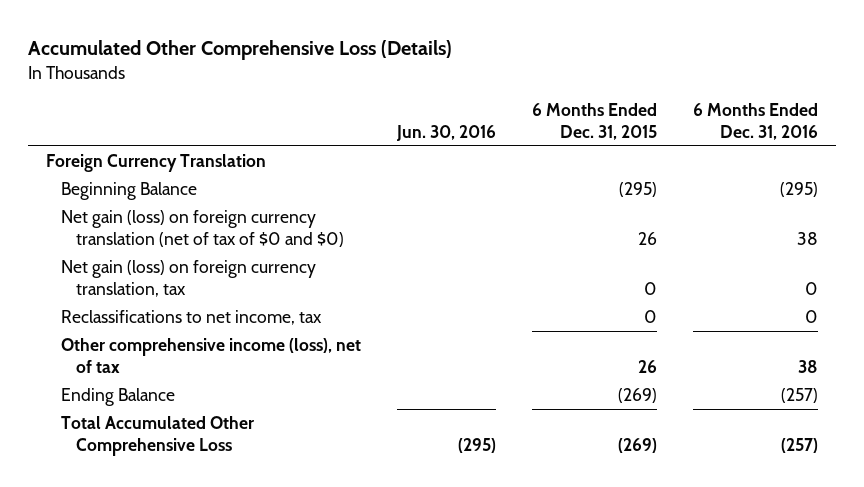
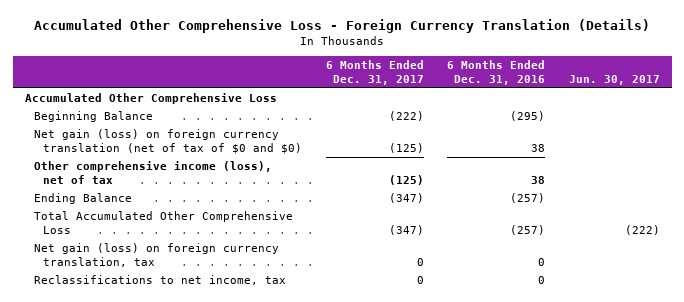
[28,40,453,61] Accumulated Other Comprehensive Loss (Details) -> [34,18,651,33] Accumulated Other Comprehensive Loss - Foreign Currency Translation (Details)
[395,124,496,141] Jun. 30, 2016 -> none
[531,103,657,140] 6 Months Ended Dec. 31, 2015 -> none
none -> [325,60,424,85] 6 Months Ended Dec. 31, 2017
none -> [568,74,660,85] Jun. 30, 2017
[46,154,267,173] Foreign Currency Translation -> none
none -> [24,93,277,105] Accumulated Other Comprehensive Loss
[61,260,317,297] Net gain (loss) on foreign currency translation, tax -> [33,243,279,267] Net gain (loss) on foreign currency translation, tax
[61,310,323,326] Reclassifications to net income, tax -> [33,275,286,286] Reclassifications to net income, tax

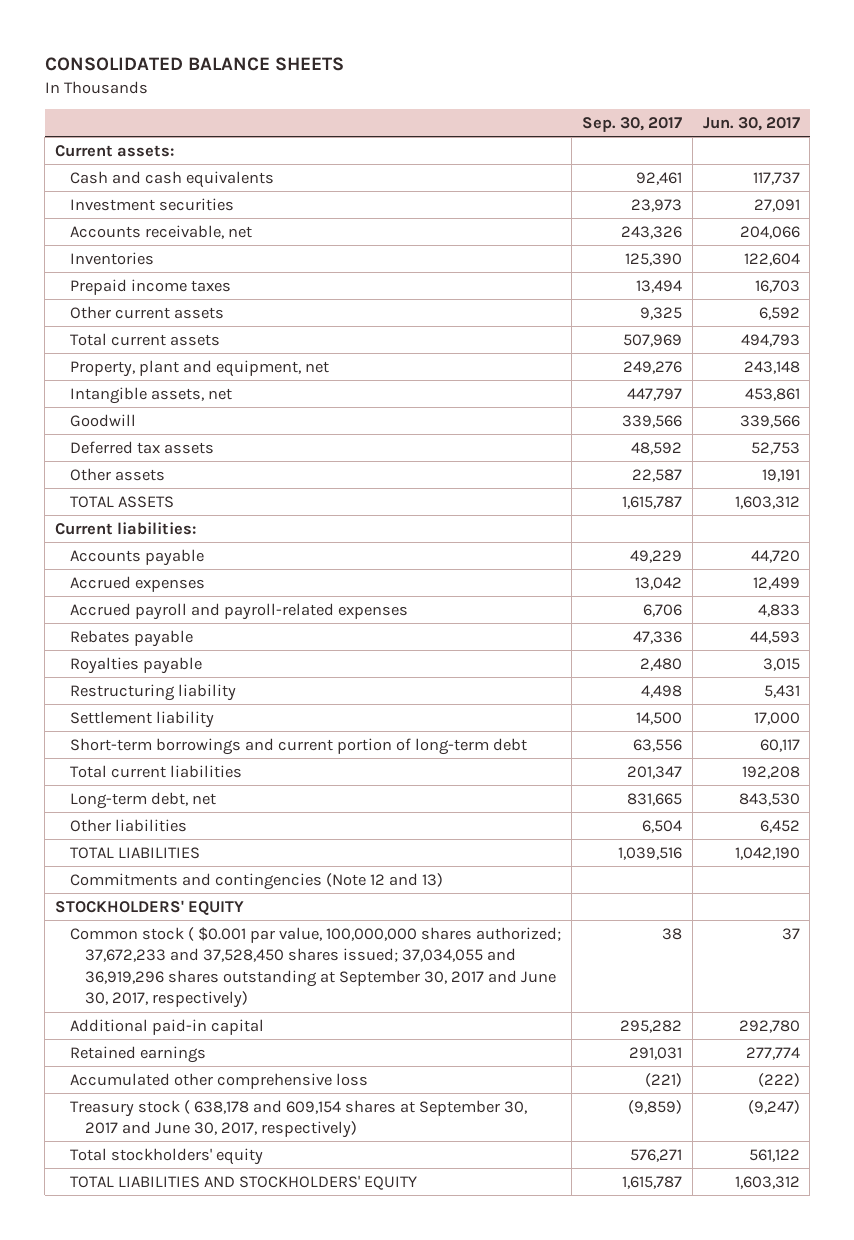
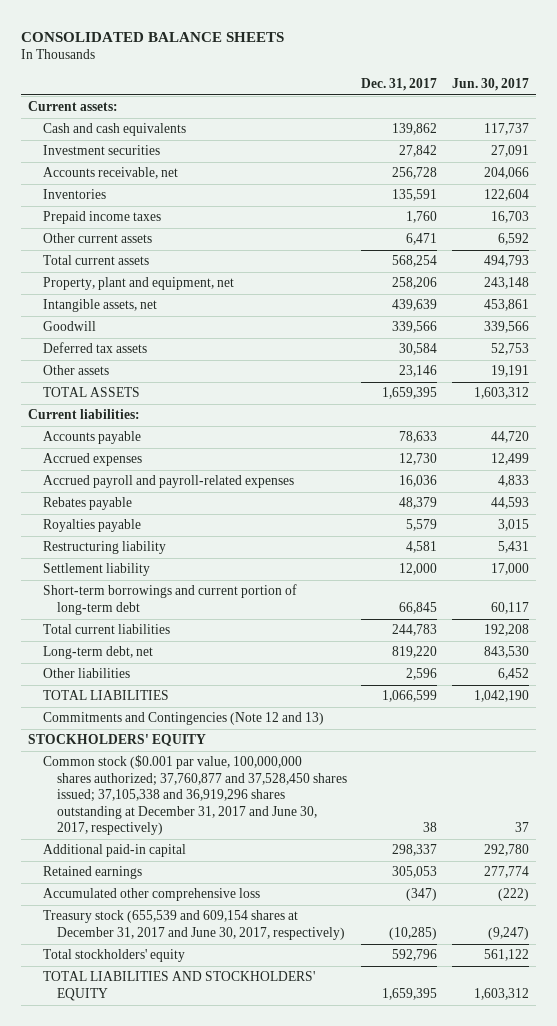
[581,117,682,133] Sep. 30, 2017 -> none
none -> [361,78,438,92] Dec. 31, 2017
[70,872,444,890] Commitments and contingencies (Note 12 and 13) -> [42,712,324,726] Commitments and Contingencies (Note 12 and 13)
[70,926,562,1009] Common stock ( $0.001 par value, 100,000,000 shares authorized; 37,672,233 and 37,528,450 shares issued; 37,034,055 and 36,919,296 shares outstanding at September 30, 2017 and June 30, 2017, respectively) -> [42,755,348,835] Common stock ($0.001 par value, 100,000,000 shares authorized; 37,760,877 and 37,528,450 shares issued; 37,105,338 and 36,919,296 shares outstanding at December 31, 2017 and June 30, 2017, respectively)
[70,1099,528,1139] Treasury stock ( 638,178 and 609,154 shares at September 30, 2017 and June 30, 2017, respectively) -> [42,910,346,940] Treasury stock (655,539 and 609,154 shares at December 31, 2017 and June 30, 2017, respectively)

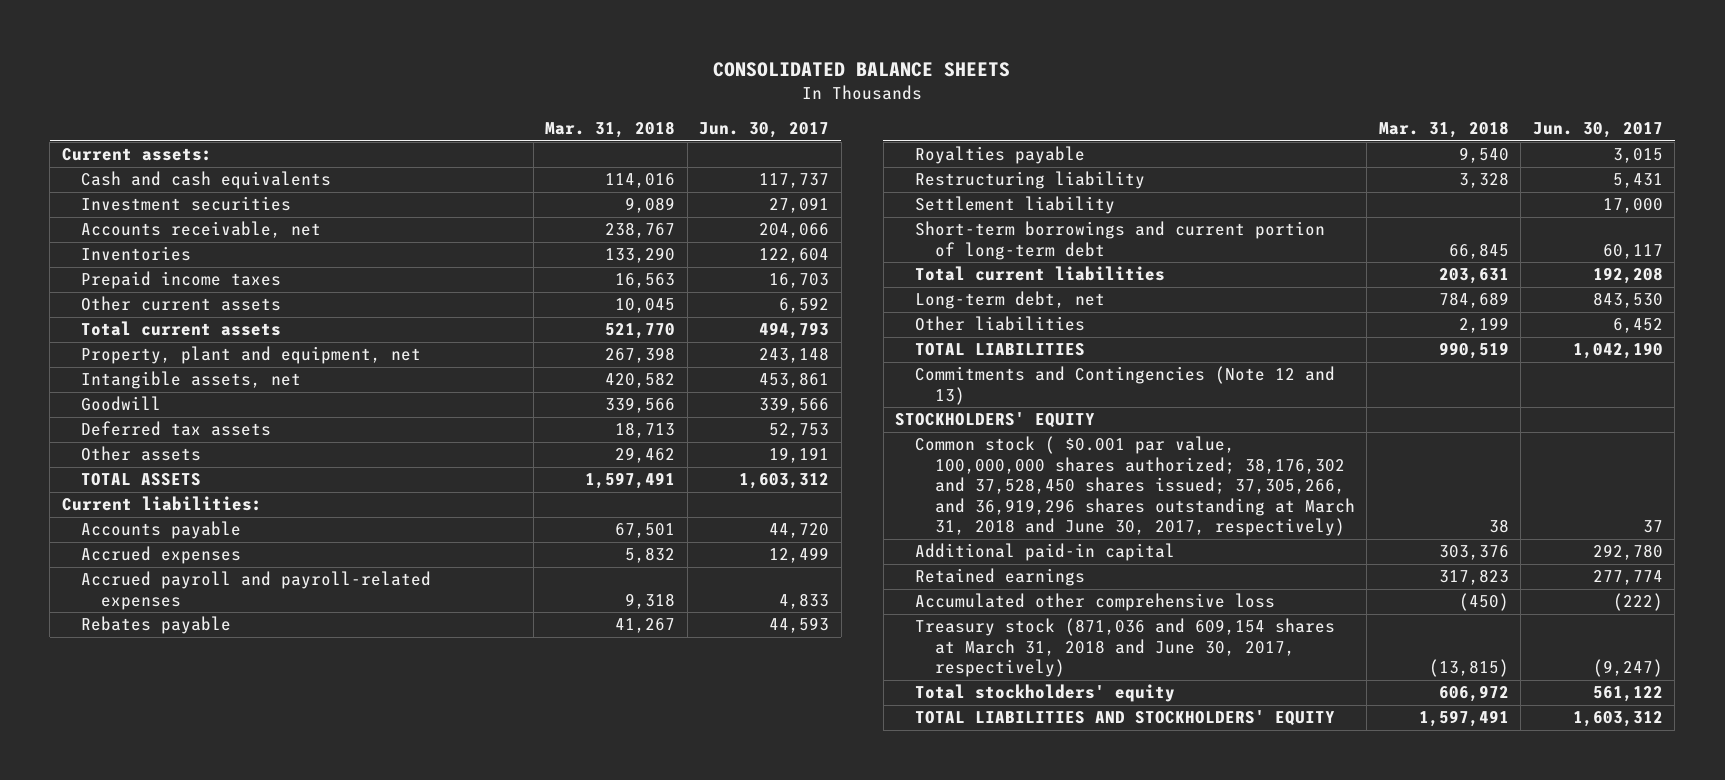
[361,78,438,92] Dec. 31, 2017 -> none
none -> [545,121,676,139] Mar. 31, 2018
[42,755,348,835] Common stock ($0.001 par value, 100,000,000 shares authorized; 37,760,877 and 37,528,450 shares issued; 37,105,338 and 36,919,296 shares outstanding at December 31, 2017 and June 30, 2017, respectively) -> [915,436,1355,536] Common stock ( $0.001 par value, 100,000,000 shares authorized; 38,176,302 and 37,528,450 shares issued; 37,305,266, and 36,919,296 shares outstanding at March 31, 2018 and June 30, 2017, respectively)
[42,910,346,940] Treasury stock (655,539 and 609,154 shares at December 31, 2017 and June 30, 2017, respectively) -> [915,618,1336,678] Treasury stock (871,036 and 609,154 shares at March 31, 2018 and June 30, 2017, respectively)

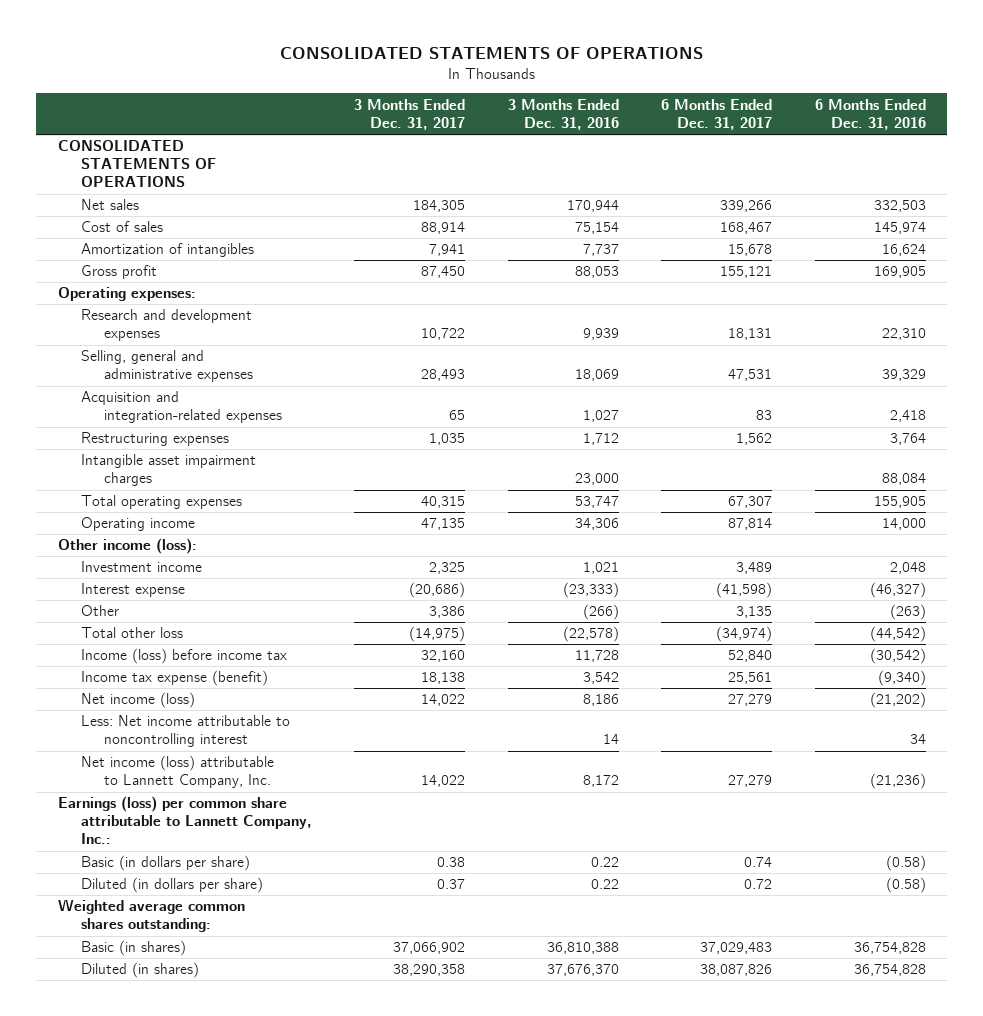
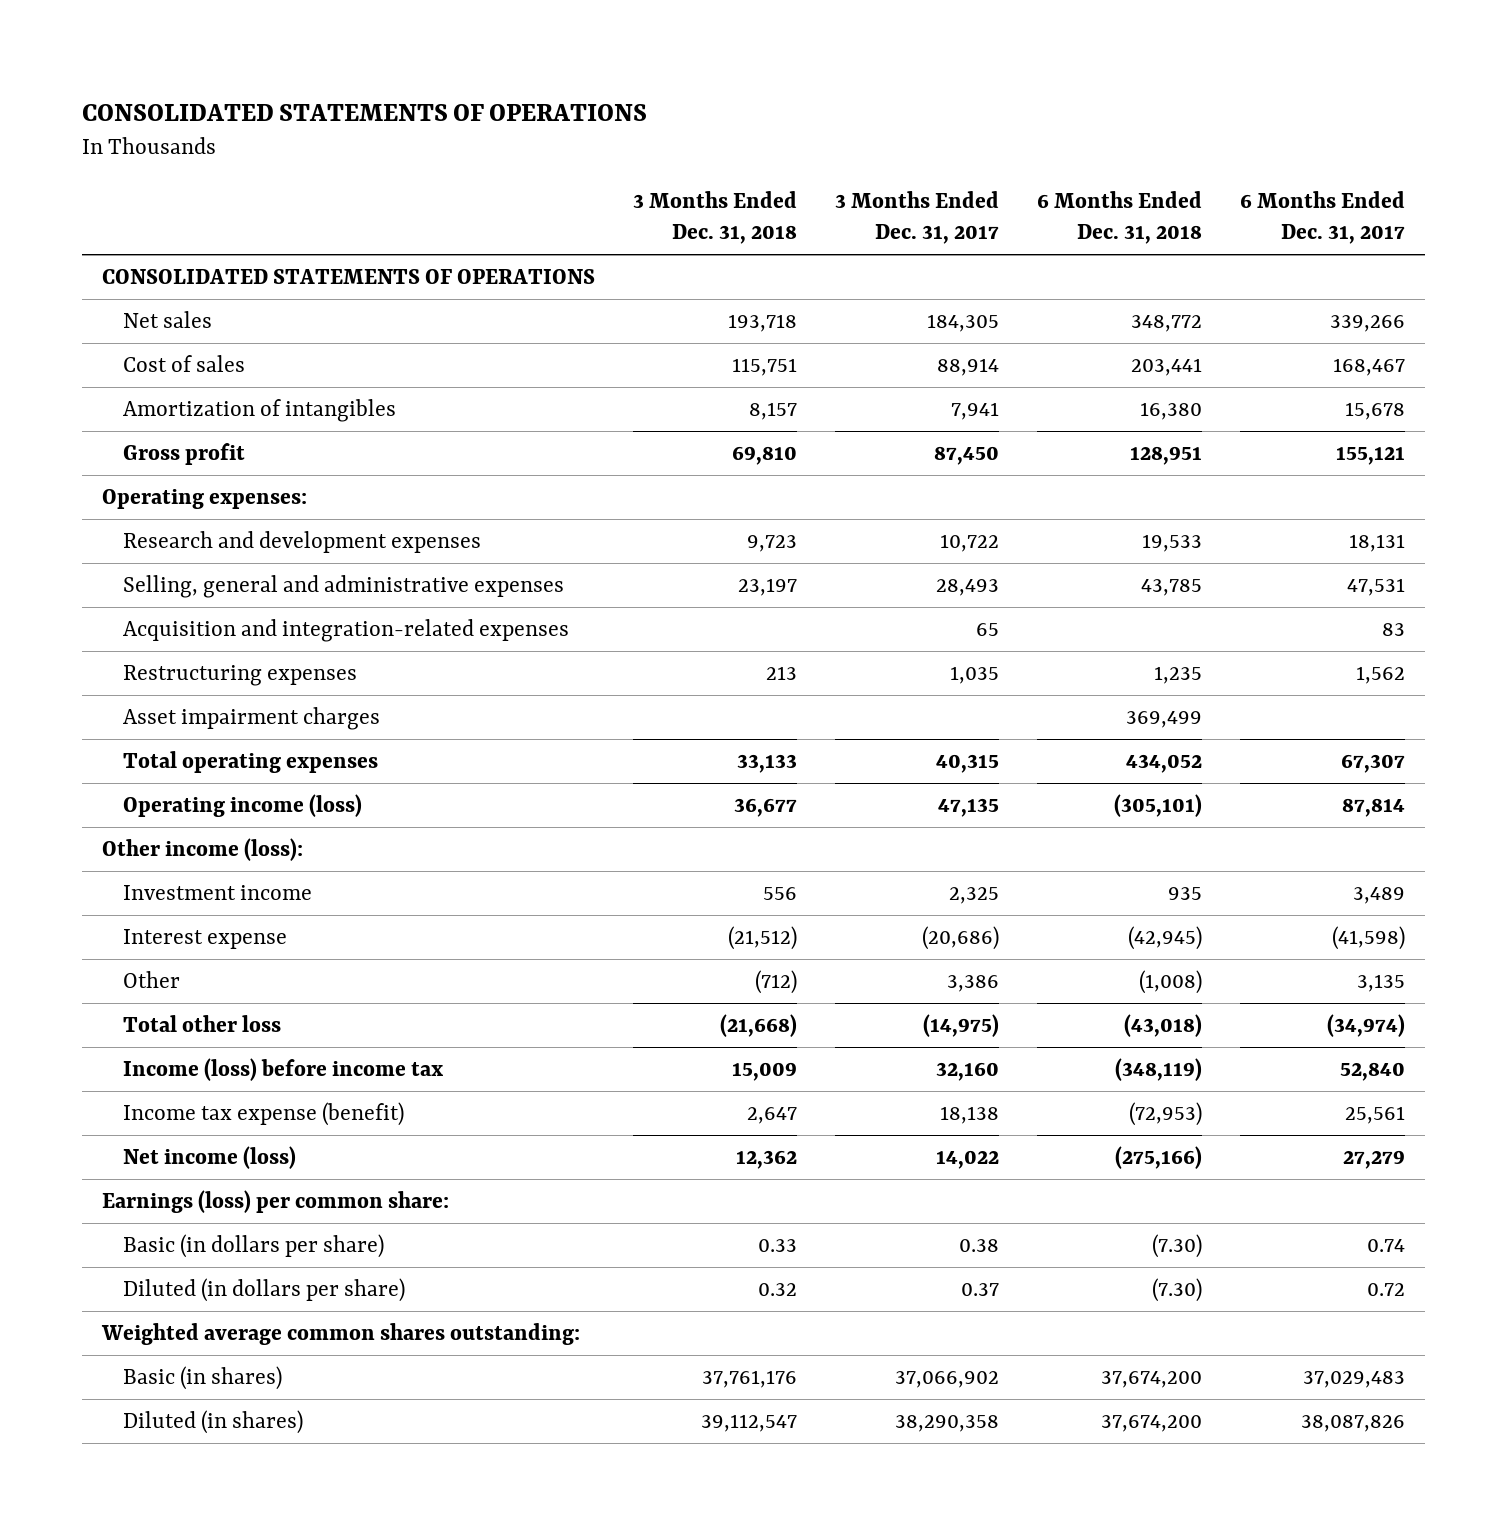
[507,98,619,130] 3 Months Ended Dec. 31, 2016 -> none
[814,98,926,130] 6 Months Ended Dec. 31, 2016 -> none
none -> [632,191,797,245] 3 Months Ended Dec. 31, 2018
none -> [1037,191,1203,245] 6 Months Ended Dec. 31, 2018
[80,454,256,487] Intangible asset impairment charges -> [123,707,381,731] Asset impairment charges
[80,517,195,532] Operating income -> [123,794,363,818] Operating income (loss)
[80,715,290,748] Less: Net income attributable to noncontrolling interest -> none
[80,755,274,789] Net income (loss) attributable to Lannett Company, Inc. -> none
[57,796,312,845] Earnings (loss) per common share attributable to Lannett Company, Inc.: -> [101,1190,449,1214] Earnings (loss) per common share:

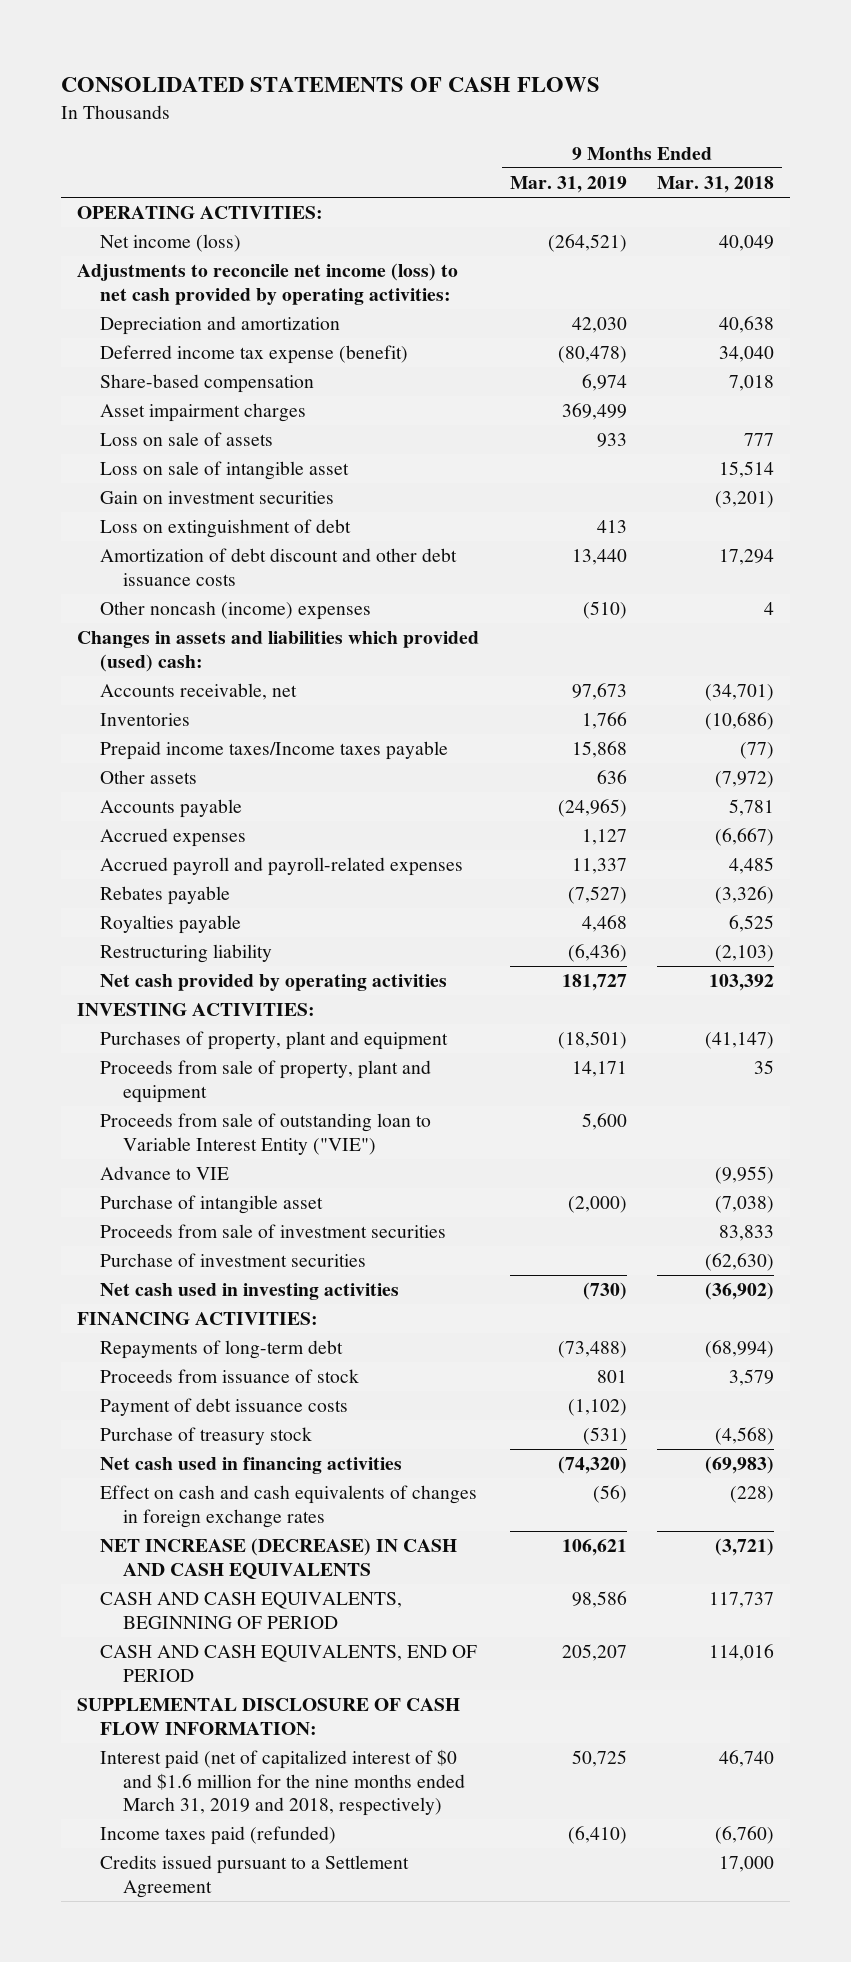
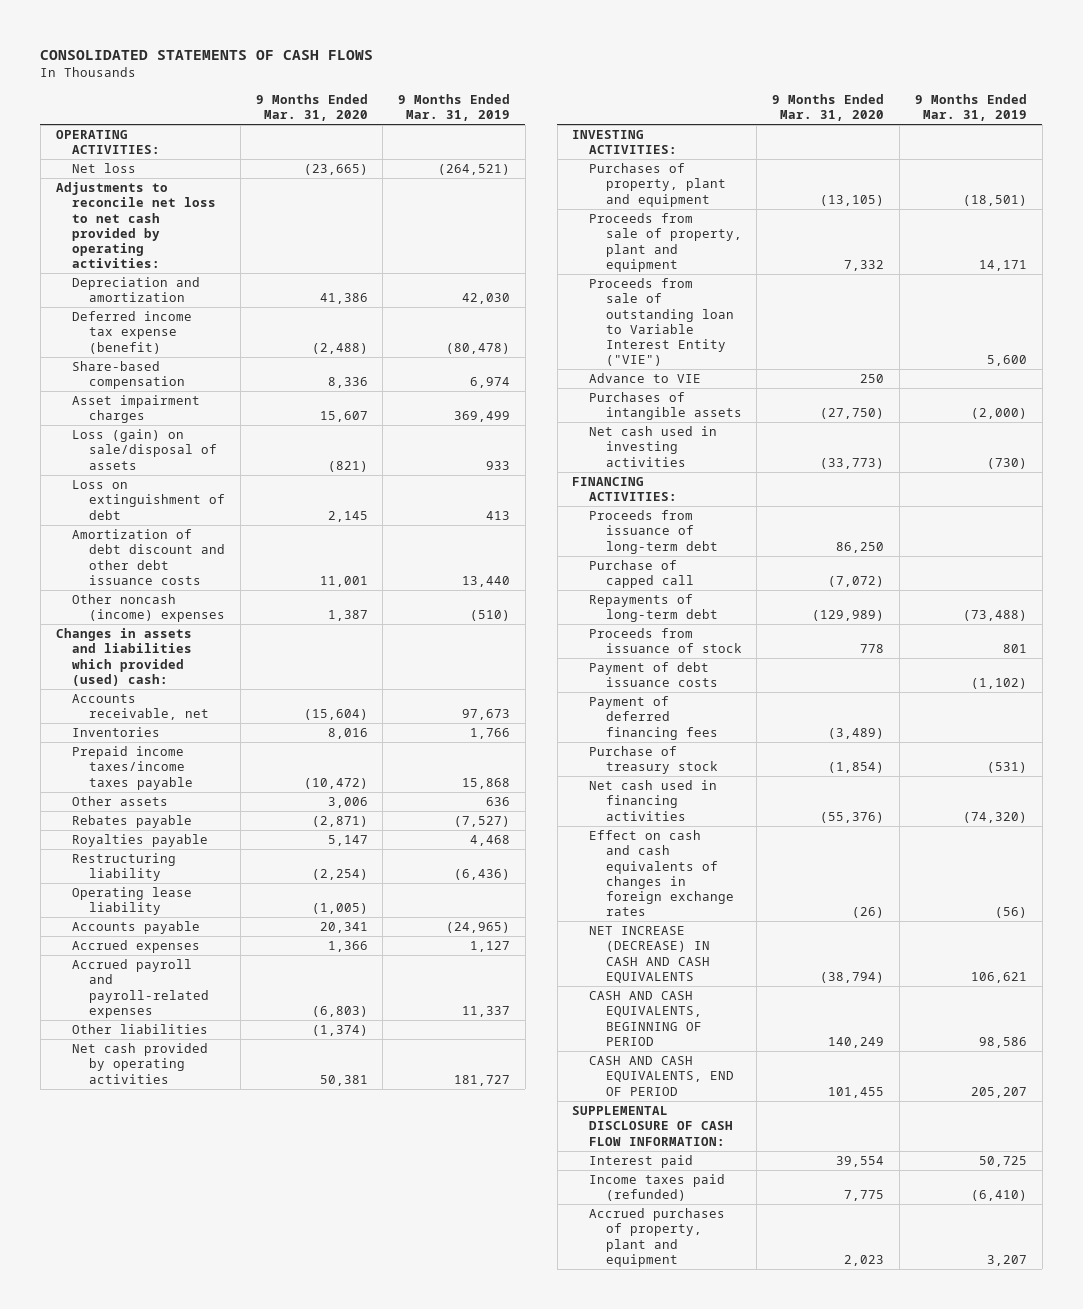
[657,175,775,193] Mar. 31, 2018 -> none
none -> [255,93,368,122] 9 Months Ended Mar. 31, 2020
[99,234,241,253] Net income (loss) -> [72,163,137,174] Net loss
[76,263,458,305] Adjustments to reconcile net income (loss) to net cash provided by operating activities: -> [55,182,217,269] Adjustments to reconcile net loss to net cash provided by operating activities:
[99,461,349,481] Loss on sale of intangible asset -> none
[99,491,334,505] Gain on investment securities -> none
[99,432,273,447] Loss on sale of assets -> [72,429,217,470] Loss (gain) on sale/disposal of assets
[99,741,448,761] Prepaid income taxes/Income taxes payable -> [72,746,193,790] Prepaid income taxes/income taxes payable
none -> [72,887,193,916] Operating lease liability
[99,799,242,819] Accounts payable -> [72,921,201,935] Accounts payable
[99,828,246,848] Accrued expenses -> [72,940,201,954] Accrued expenses
[99,857,463,877] Accrued payroll and payroll-related expenses -> [72,959,209,1018] Accrued payroll and payroll-related expenses
none -> [72,1024,209,1035] Other liabilities
[99,1224,446,1239] Proceeds from sale of investment securities -> none
[99,1253,366,1268] Purchase of investment securities -> none
[99,1195,323,1215] Purchase of intangible asset -> [589,392,742,421] Purchases of intangible assets
none -> [589,510,718,554] Proceeds from issuance of long-term debt
none -> [589,560,694,589] Purchase of capped call
none -> [589,696,718,740] Payment of deferred financing fees
[99,1749,465,1816] Interest paid (net of capitalized interest of $0 and $1.6 million for the nine months ended March 31, 2019 and 2018, respectively) -> [589,1155,694,1169] Interest paid
[99,1855,409,1898] Credits issued pursuant to a Settlement Agreement -> none
none -> [589,1208,726,1267] Accrued purchases of property, plant and equipment

